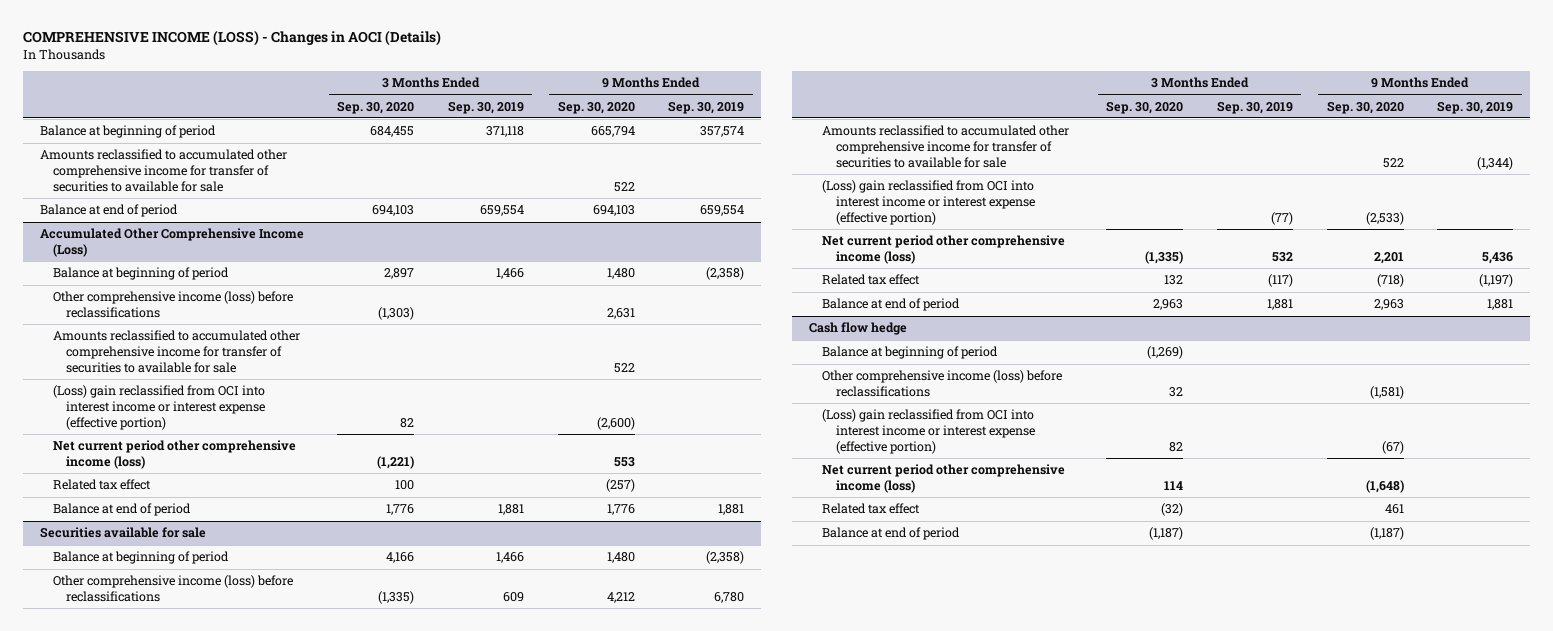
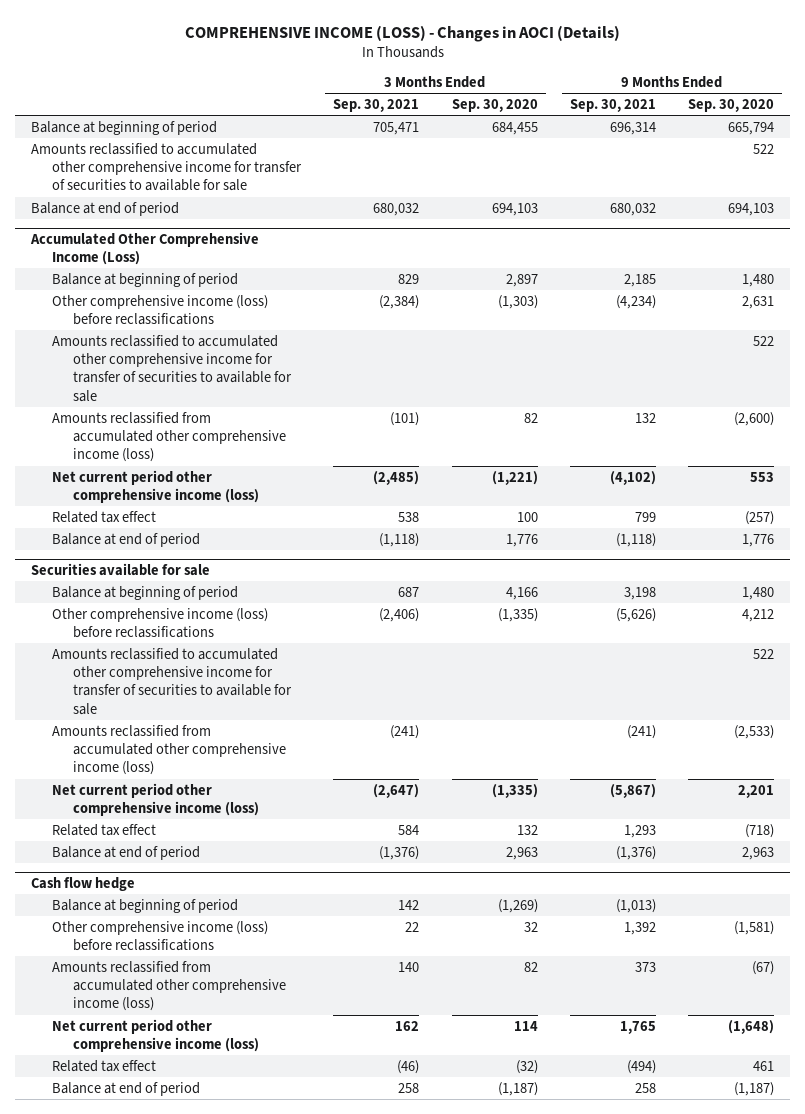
[447,100,524,114] Sep. 30, 2019 -> none
[668,100,745,114] Sep. 30, 2019 -> none
none -> [333,98,420,112] Sep. 30, 2021
none -> [569,98,656,112] Sep. 30, 2021
[53,385,266,430] (Loss) gain reclassified from OCI into interest income or interest expense (effective portion) -> [52,411,286,463] Amounts reclassified from accumulated other comprehensive income (loss)
[822,180,1035,225] (Loss) gain reclassified from OCI into interest income or interest expense (effective portion) -> [52,724,286,776] Amounts reclassified from accumulated other comprehensive income (loss)
[822,409,1035,454] (Loss) gain reclassified from OCI into interest income or interest expense (effective portion) -> [52,960,286,1012] Amounts reclassified from accumulated other comprehensive income (loss)

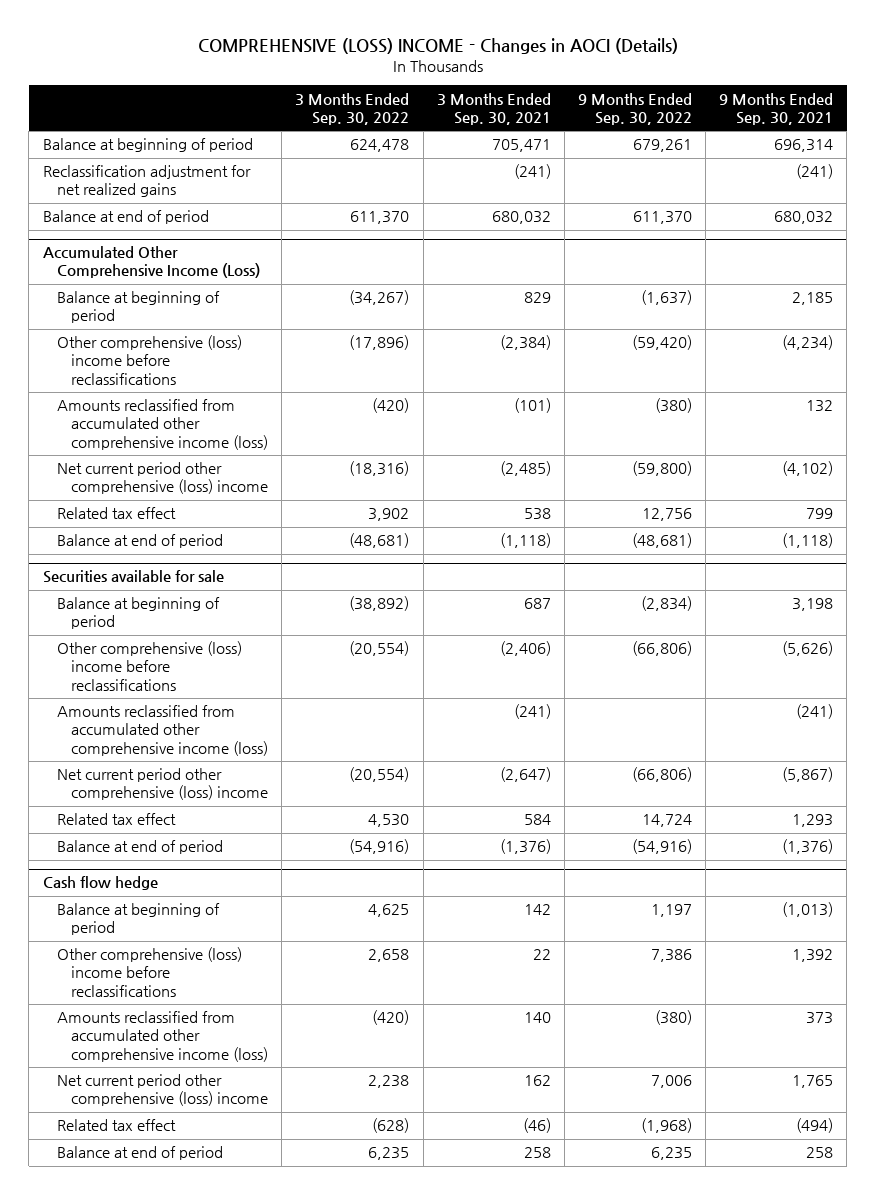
[184,24,620,42] COMPREHENSIVE INCOME (LOSS) - Changes in AOCI (Details) -> [197,38,678,55] COMPREHENSIVE (LOSS) INCOME - Changes in AOCI (Details)
[451,98,538,112] Sep. 30, 2020 -> none
[688,98,775,112] Sep. 30, 2020 -> none
none -> [295,92,410,125] 3 Months Ended Sep. 30, 2022
none -> [577,92,692,125] 9 Months Ended Sep. 30, 2022
[31,142,303,192] Amounts reclassified to accumulated other comprehensive income for transfer of securities to available for sale -> none
none -> [42,165,251,198] Reclassification adjustment for net realized gains
[52,334,292,402] Amounts reclassified to accumulated other comprehensive income for transfer of securities to available for sale -> none
[52,294,269,326] Other comprehensive income (loss) before reclassifications -> [56,335,242,385] Other comprehensive (loss) income before reclassifications
[52,469,259,504] Net current period other comprehensive income (loss) -> [56,462,269,495] Net current period other comprehensive (loss) income
[52,647,292,715] Amounts reclassified to accumulated other comprehensive income for transfer of securities to available for sale -> none
[52,607,269,639] Other comprehensive income (loss) before reclassifications -> [56,641,242,691] Other comprehensive (loss) income before reclassifications
[52,782,259,817] Net current period other comprehensive income (loss) -> [56,768,269,801] Net current period other comprehensive (loss) income
[52,920,269,952] Other comprehensive income (loss) before reclassifications -> [56,947,242,997] Other comprehensive (loss) income before reclassifications
[52,1018,259,1053] Net current period other comprehensive income (loss) -> [56,1074,269,1107] Net current period other comprehensive (loss) income

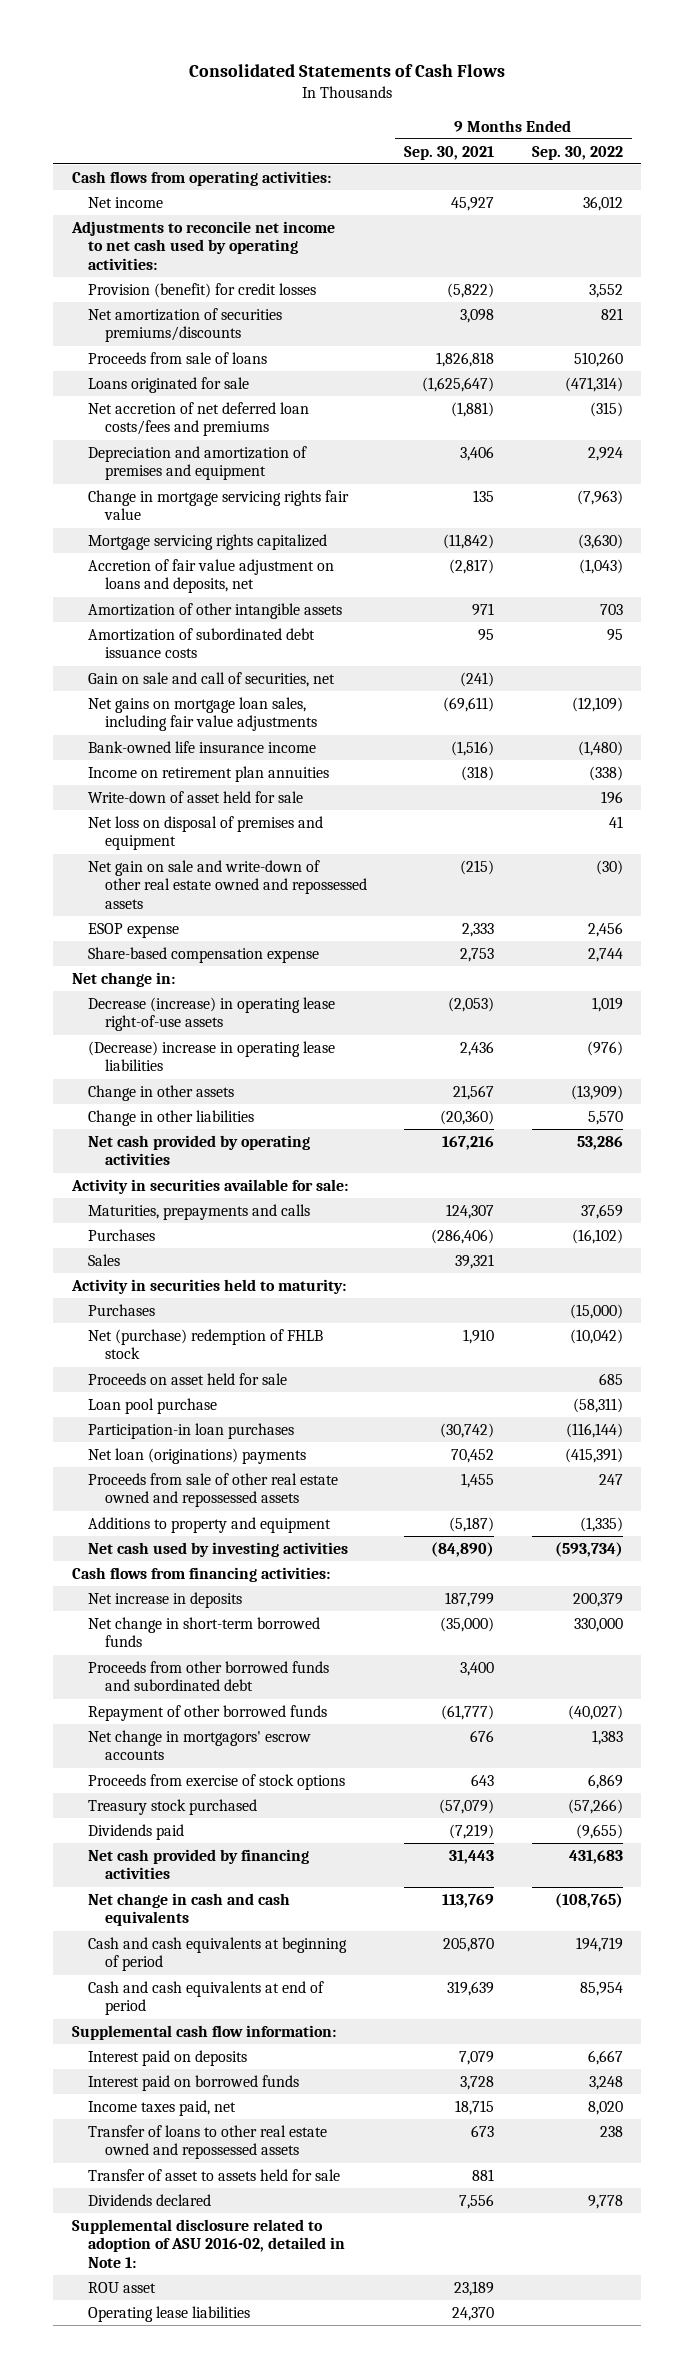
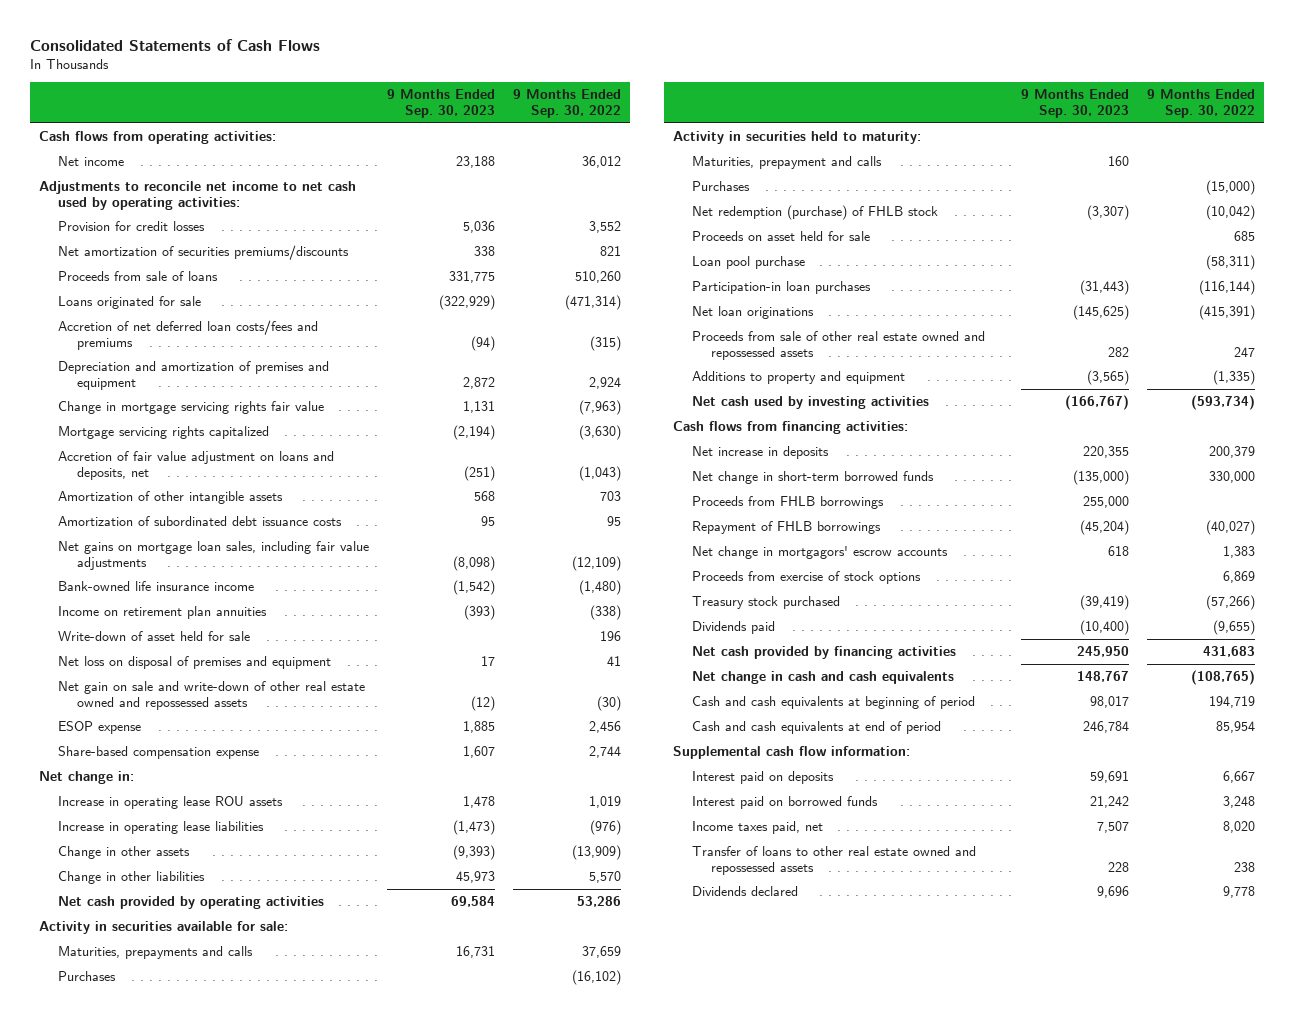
[404,145,495,160] Sep. 30, 2021 -> none
none -> [387,89,496,119] 9 Months Ended Sep. 30, 2023
[88,282,317,298] Provision (benefit) for credit losses -> [58,220,206,231] Provision for credit losses
[88,401,310,437] Net accretion of net deferred loan costs/fees and premiums -> [58,319,319,350] Accretion of net deferred loan costs/fees and premiums
[88,671,336,687] Gain on sale and call of securities, net -> none
[88,996,336,1032] Decrease (increase) in operating lease right-of-use assets -> [58,795,284,809] Increase in operating lease ROU assets
[88,1040,336,1072] (Decrease) increase in operating lease liabilities -> [58,820,265,834] Increase in operating lease liabilities
[88,1253,121,1266] Sales -> none
none -> [691,155,882,169] Maturities, prepayment and calls
[88,1328,324,1360] Net (purchase) redemption of FHLB stock -> [691,204,938,220] Net redemption (purchase) of FHLB stock
[88,1447,307,1464] Net loan (originations) payments -> [691,305,814,319] Net loan originations
[88,1660,330,1692] Proceeds from other borrowed funds and subordinated debt -> none
none -> [691,495,884,509] Proceeds from FHLB borrowings
[88,1704,328,1721] Repayment of other borrowed funds -> [691,520,881,534] Repayment of FHLB borrowings
[88,2168,341,2181] Transfer of asset to assets held for sale -> none
[71,2218,346,2269] Supplemental disclosure related to adoption of ASU 2016-02, detailed in Note 1: -> none
[88,2281,157,2293] ROU asset -> none
[88,2305,251,2322] Operating lease liabilities -> none

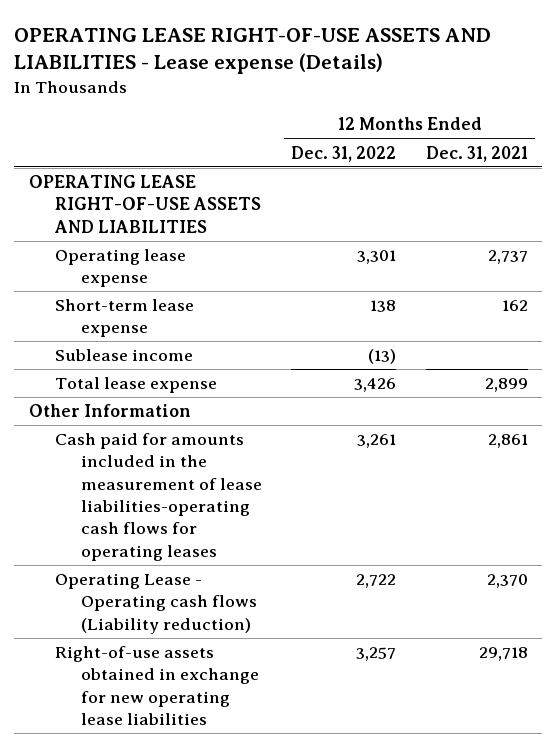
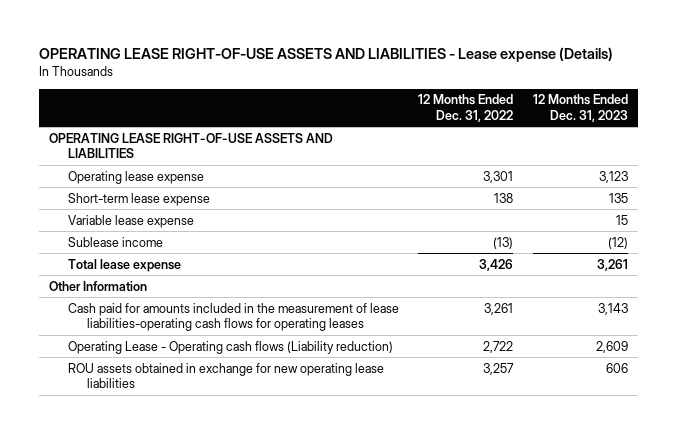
[425,145,528,162] Dec. 31, 2021 -> none
none -> [533,94,629,122] 12 Months Ended Dec. 31, 2023
none -> [67,214,194,228] Variable lease expense
[54,646,259,726] Right-of-use assets obtained in exchange for new operating lease liabilities -> [67,362,384,389] ROU assets obtained in exchange for new operating lease liabilities

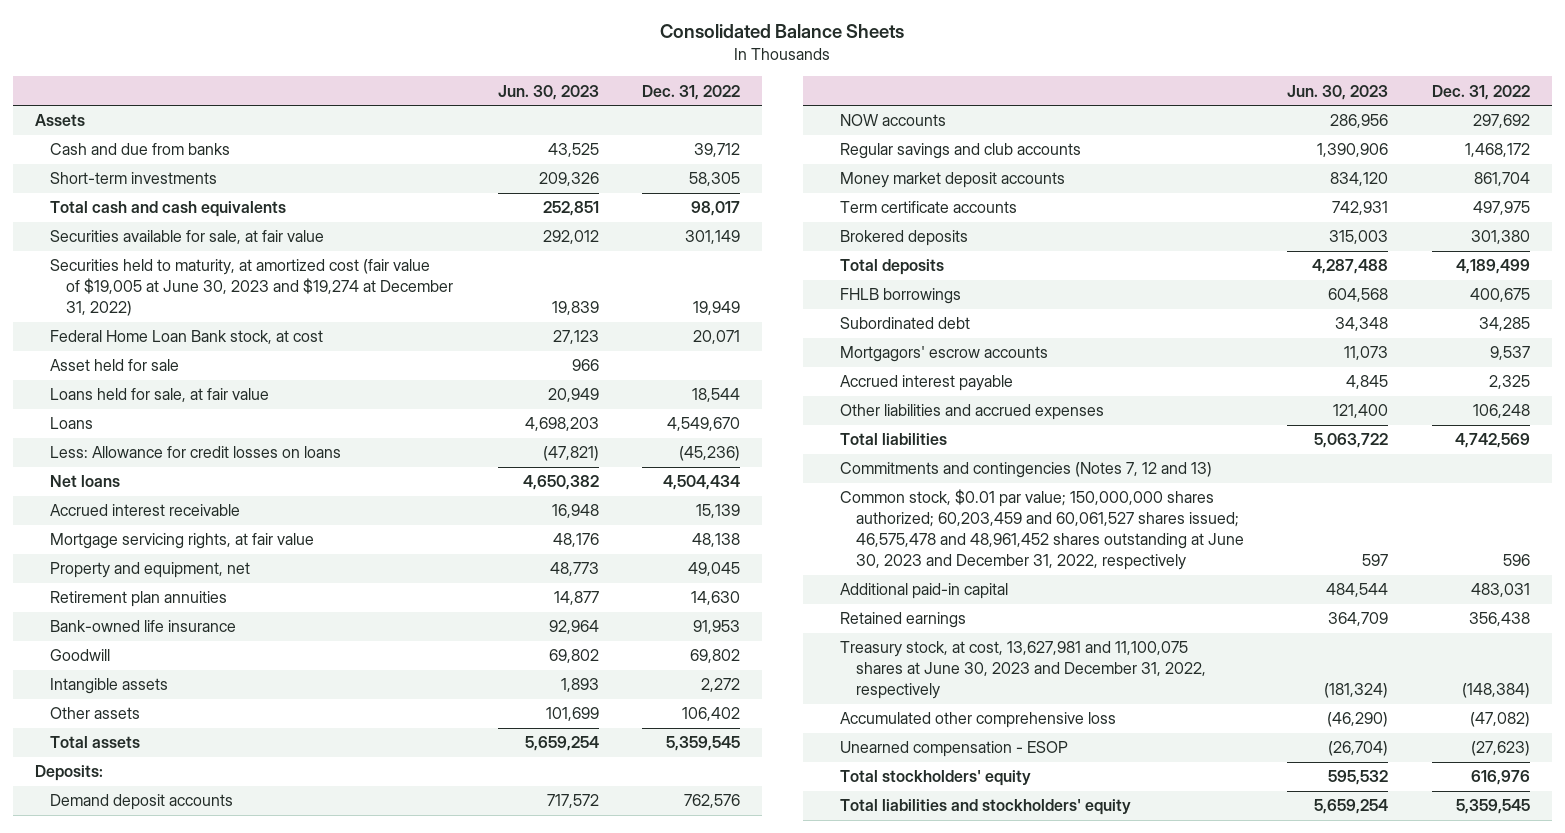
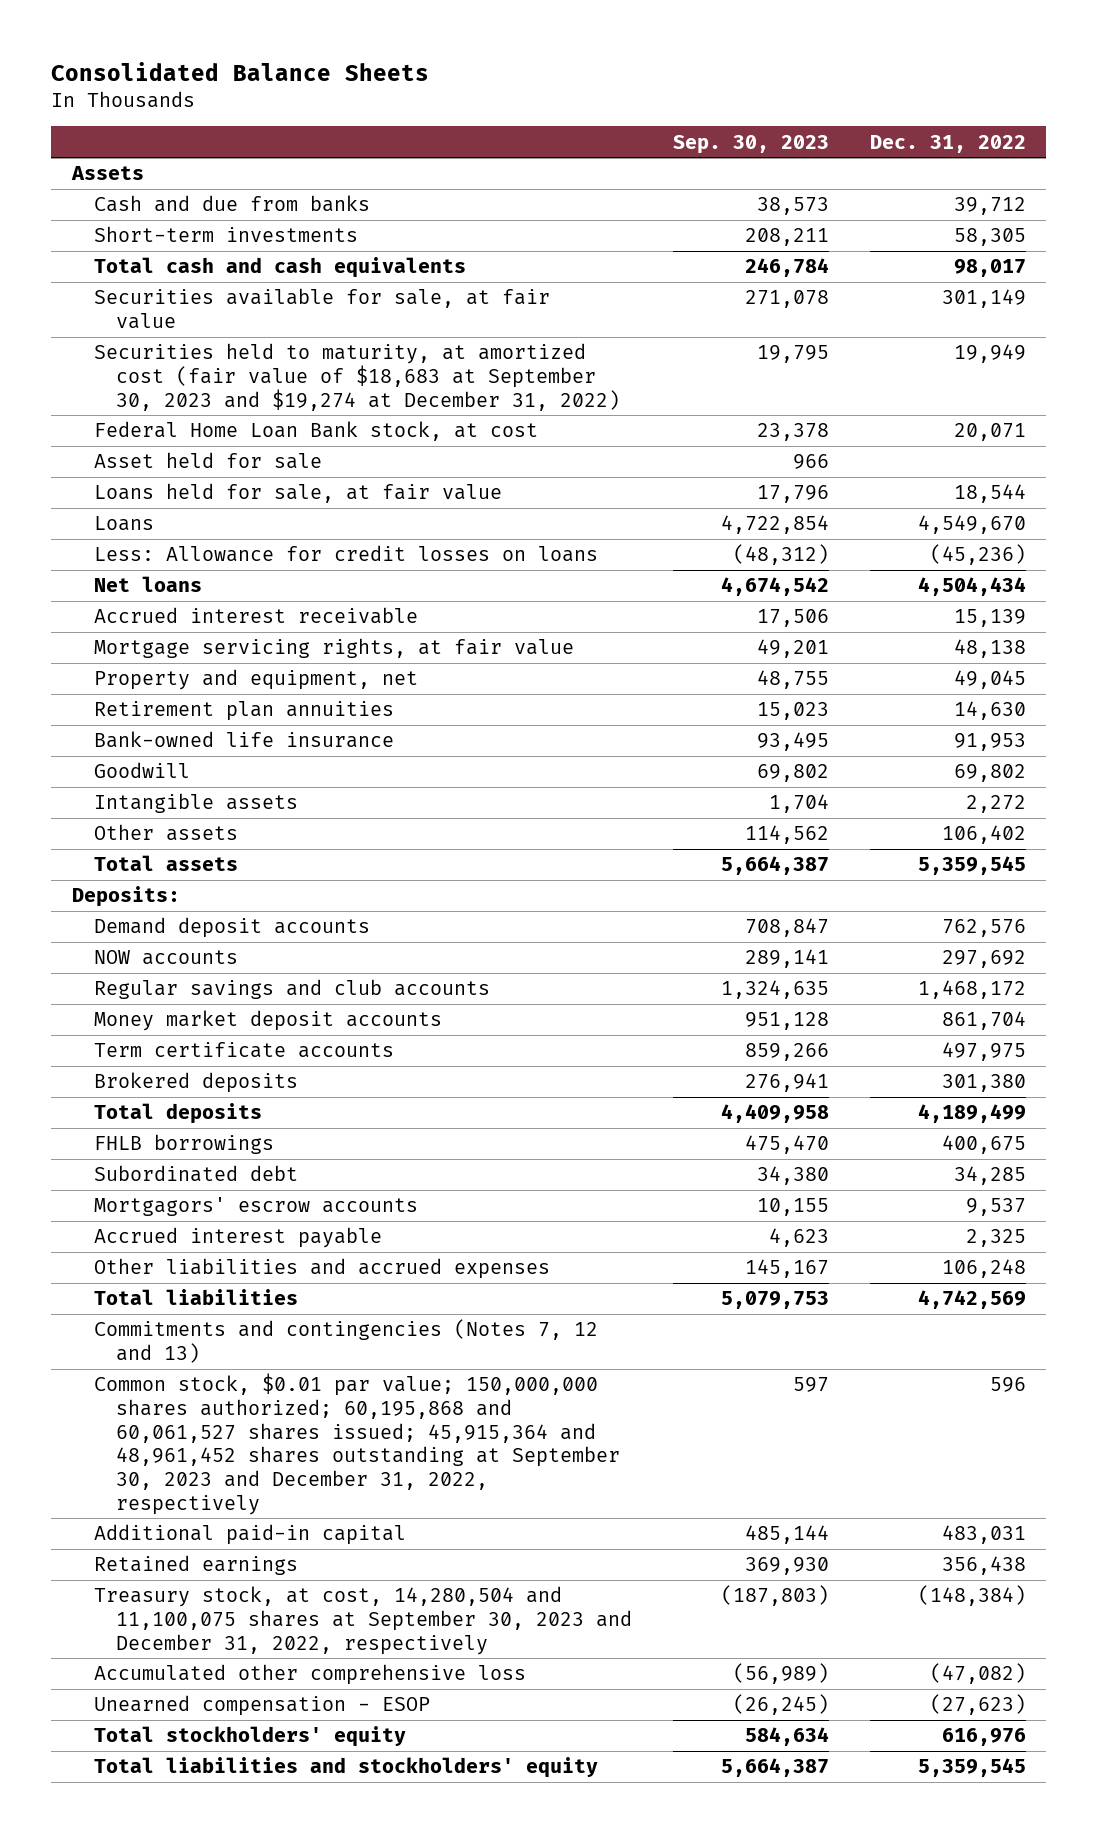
[497,84,599,100] Jun. 30, 2023 -> none
none -> [672,134,829,154] Sep. 30, 2023
[50,259,453,317] Securities held to maturity, at amortized cost (fair value of $19,005 at June 30, 2023 and $19,274 at December 31, 2022) -> [93,343,620,411] Securities held to maturity, at amortized cost (fair value of $18,683 at September 30, 2023 and $19,274 at December 31, 2022)
[840,489,1244,571] Common stock, $0.01 par value; 150,000,000 shares authorized; 60,203,459 and 60,061,527 shares issued; 46,575,478 and 48,961,452 shares outstanding at June 30, 2023 and December 31, 2022, respectively -> [93,1373,620,1515] Common stock, $0.01 par value; 150,000,000 shares authorized; 60,195,868 and 60,061,527 shares issued; 45,915,364 and 48,961,452 shares outstanding at September 30, 2023 and December 31, 2022, respectively
[840,641,1206,700] Treasury stock, at cost, 13,627,981 and 11,100,075 shares at June 30, 2023 and December 31, 2022, respectively -> [93,1586,632,1655] Treasury stock, at cost, 14,280,504 and 11,100,075 shares at September 30, 2023 and December 31, 2022, respectively

